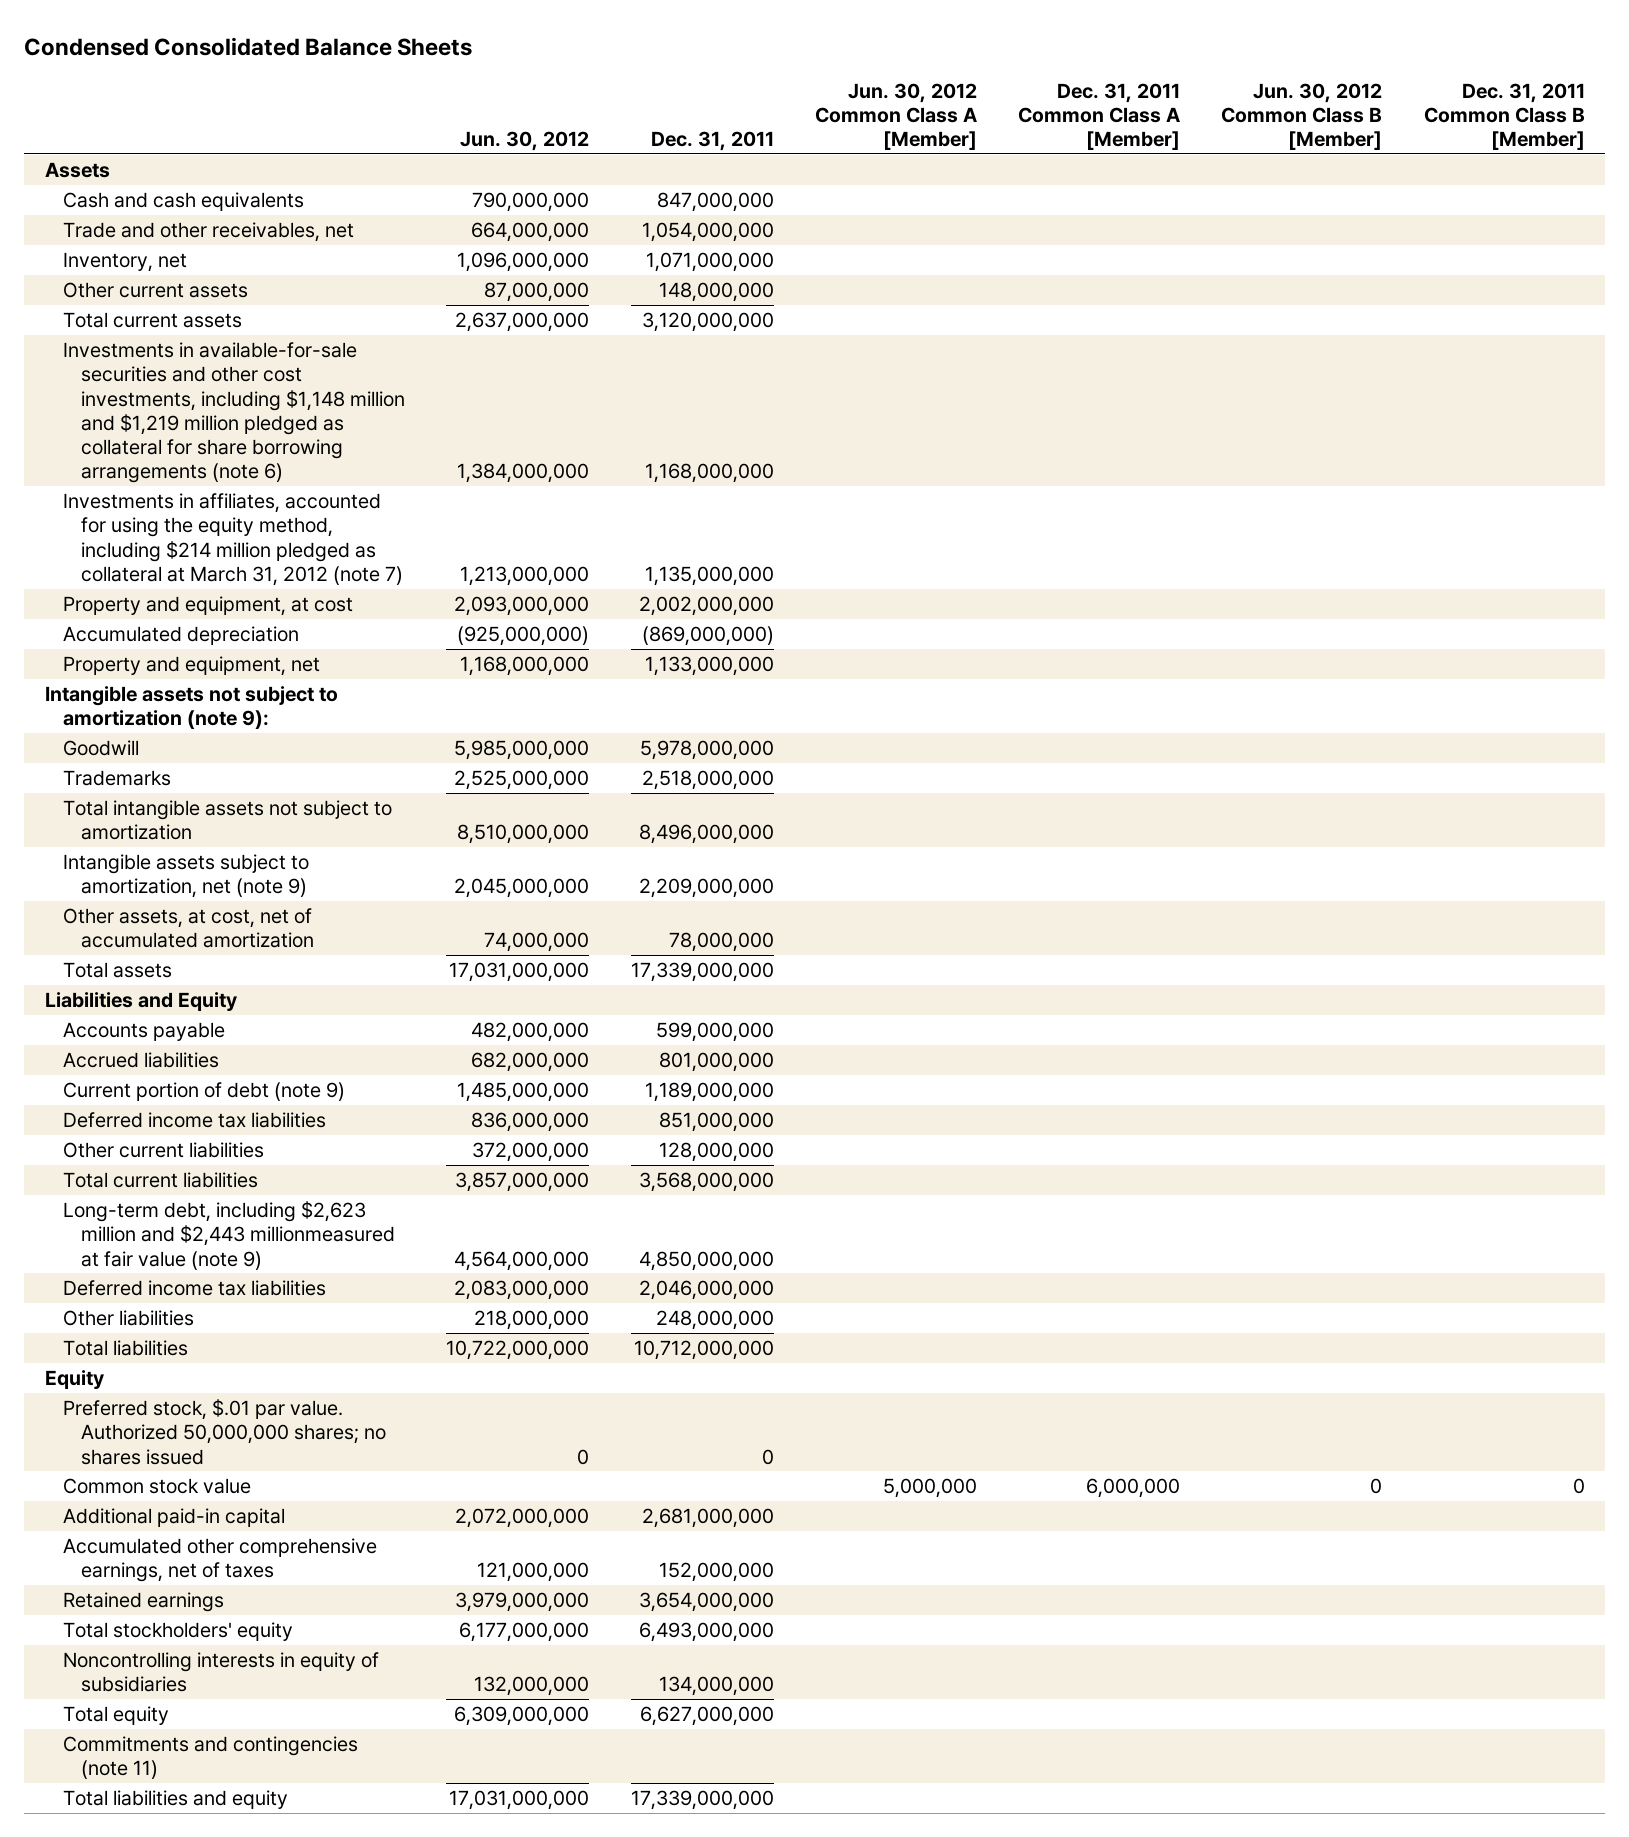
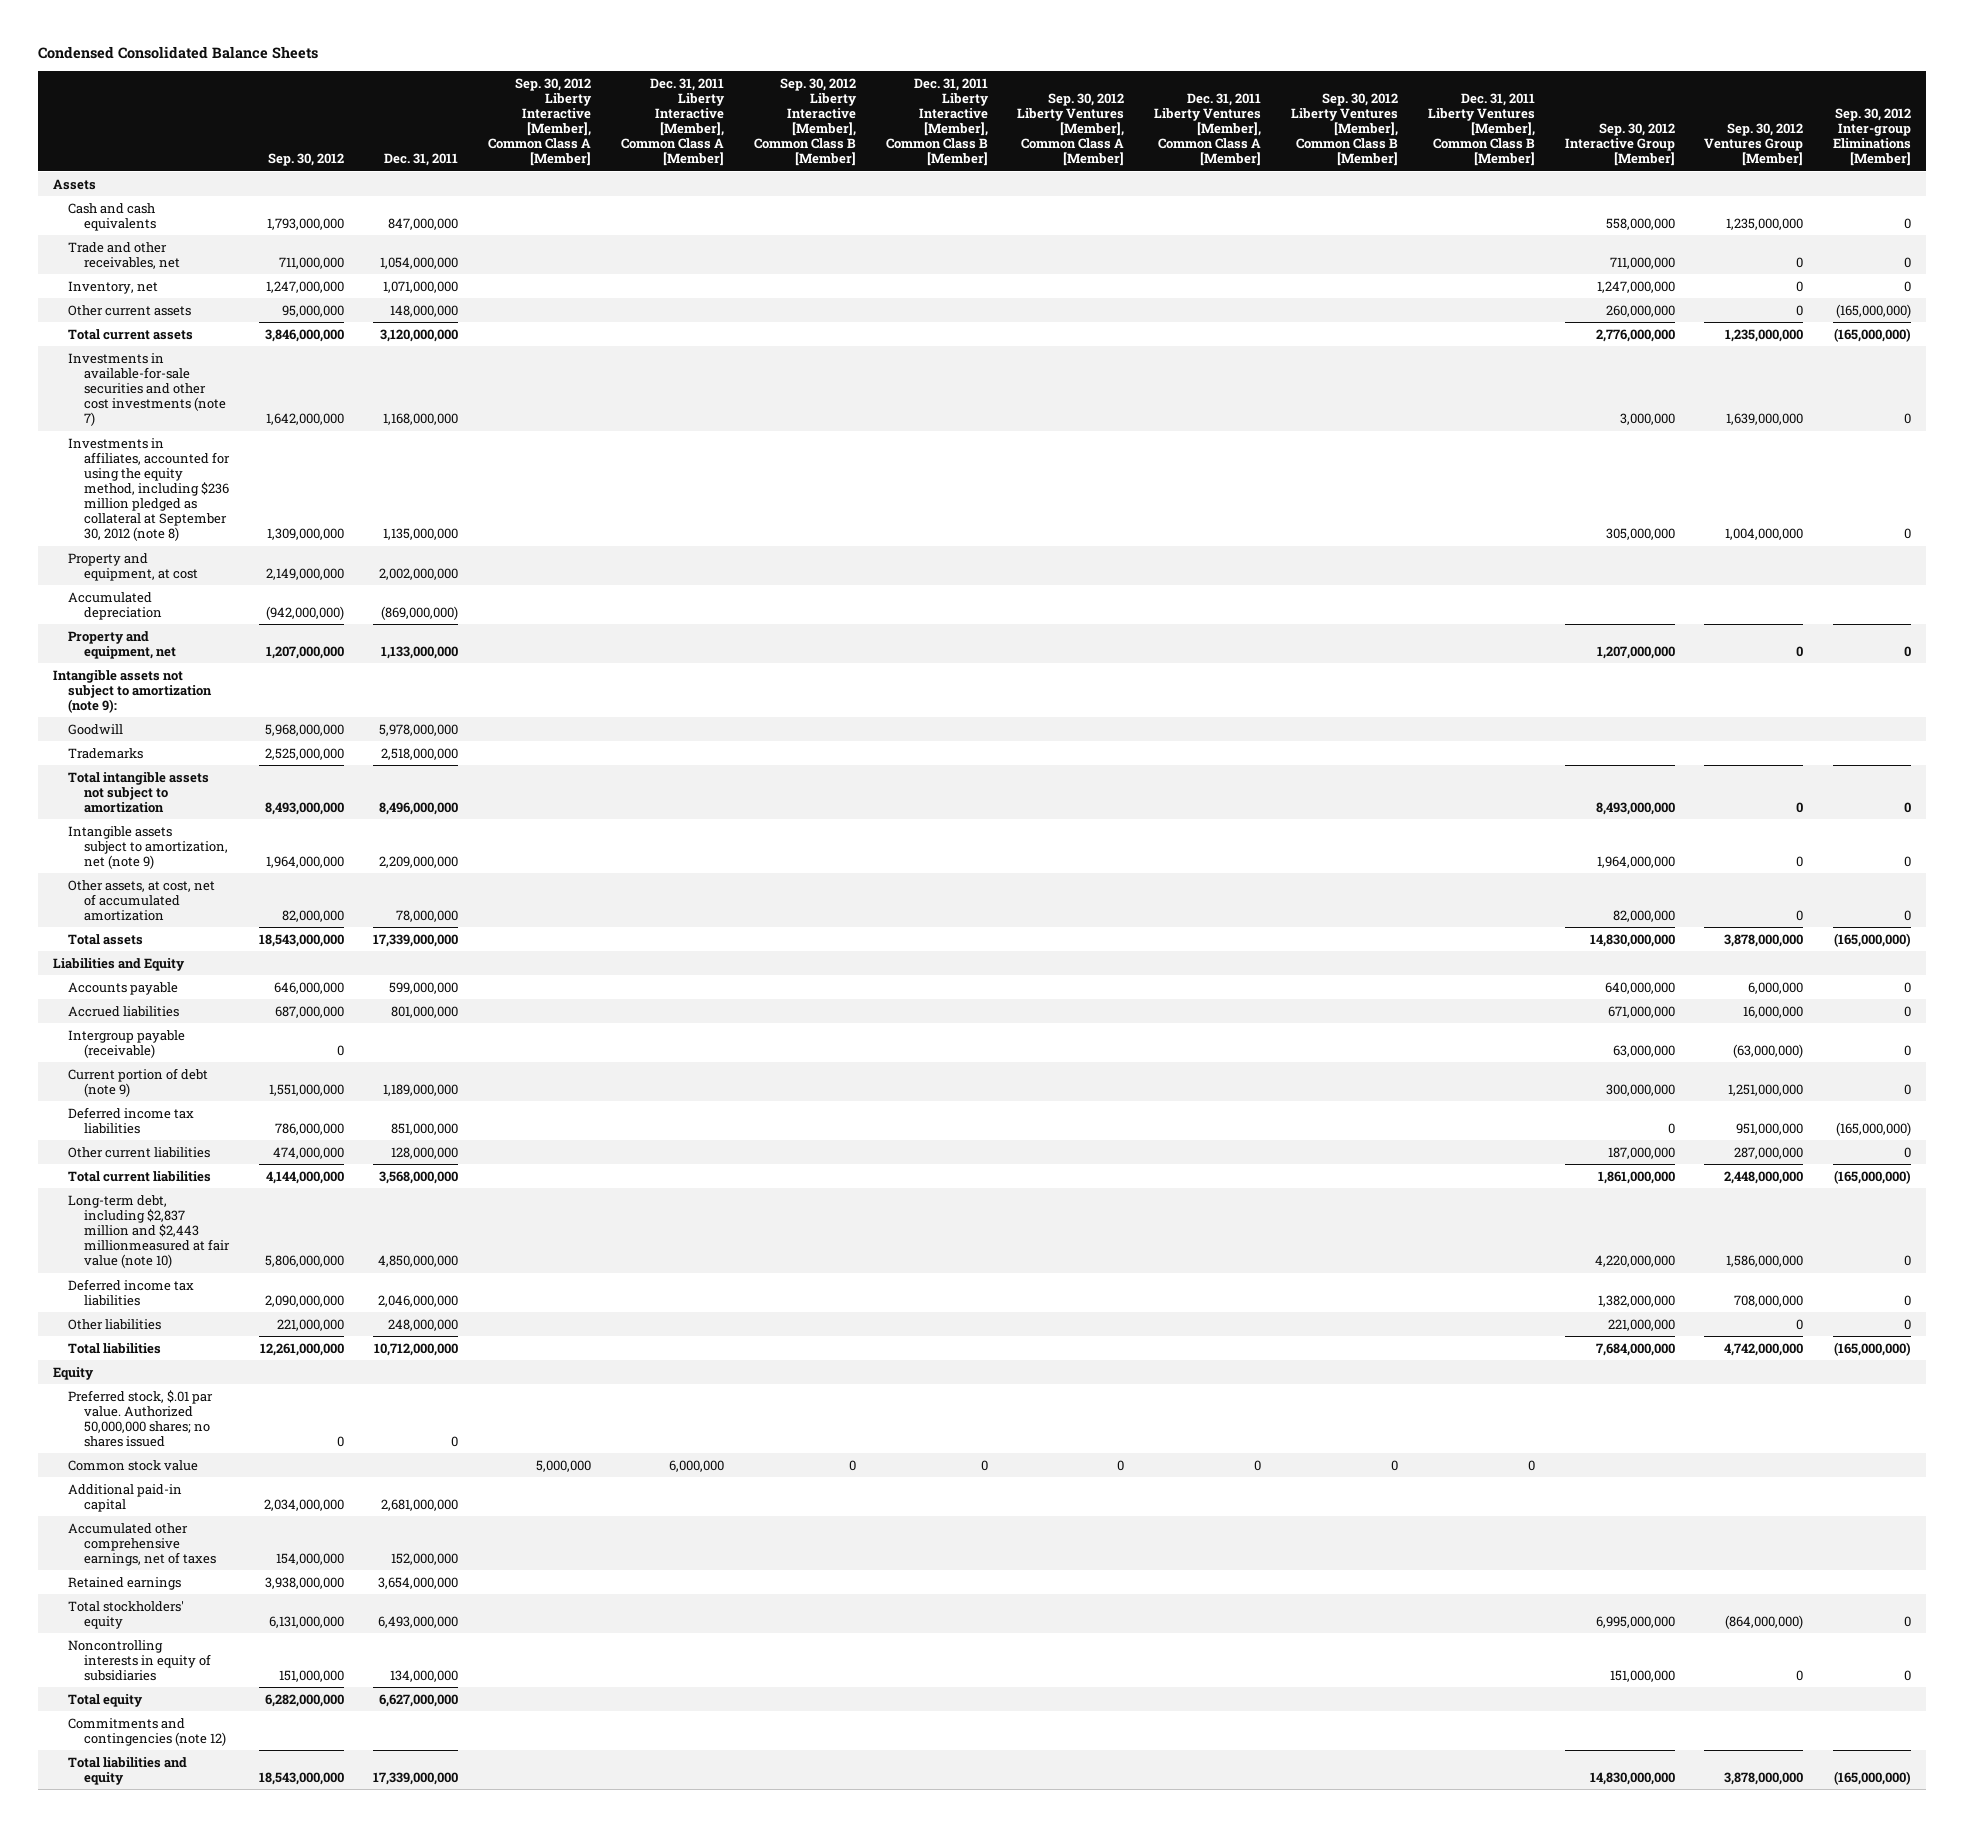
[460,130,590,151] Jun. 30, 2012 -> none
[814,82,977,150] Jun. 30, 2012 Common Class A [Member] -> none
[1018,82,1181,150] Dec. 31, 2011 Common Class A [Member] -> none
[1221,82,1383,150] Jun. 30, 2012 Common Class B [Member] -> none
[1423,82,1585,150] Dec. 31, 2011 Common Class B [Member] -> none
none -> [267,152,344,166] Sep. 30, 2012
none -> [488,77,593,166] Sep. 30, 2012 Liberty Interactive [Member], Common Class A [Member]
none -> [621,77,726,166] Dec. 31, 2011 Liberty Interactive [Member], Common Class A [Member]
none -> [753,77,857,166] Sep. 30, 2012 Liberty Interactive [Member], Common Class B [Member]
none -> [885,77,989,166] Dec. 31, 2011 Liberty Interactive [Member], Common Class B [Member]
none -> [1017,92,1125,166] Sep. 30, 2012 Liberty Ventures [Member], Common Class A [Member]
none -> [1154,92,1262,166] Dec. 31, 2011 Liberty Ventures [Member], Common Class A [Member]
none -> [1291,92,1399,166] Sep. 30, 2012 Liberty Ventures [Member], Common Class B [Member]
none -> [1427,92,1535,166] Dec. 31, 2011 Liberty Ventures [Member], Common Class B [Member]
none -> [1564,122,1675,166] Sep. 30, 2012 Interactive Group [Member]
none -> [1704,122,1804,166] Sep. 30, 2012 Ventures Group [Member]
none -> [1833,107,1912,166] Sep. 30, 2012 Inter-group Eliminations [Member]
[63,342,406,483] Investments in available-for-sale securities and other cost investments, including $1,148 million and $1,219 million pledged as collateral for share borrowing arrangements (note 6) -> [68,352,226,427] Investments in available-for-sale securities and other cost investments (note 7)
[63,493,404,586] Investments in affiliates, accounted for using the equity method, including $214 million pledged as collateral at March 31, 2012 (note 7) -> [68,437,230,542] Investments in affiliates, accounted for using the equity method, including $236 million pledged as collateral at September 30, 2012 (note 8)
none -> [68,1029,186,1058] Intergroup payable (receivable)
[63,1201,396,1270] Long-term debt, including $2,623 million and $2,443 millionmeasured at fair value (note 9) -> [68,1194,230,1269] Long-term debt, including $2,837 million and $2,443 millionmeasured at fair value (note 10)
[63,1736,359,1780] Commitments and contingencies (note 11) -> [68,1717,226,1746] Commitments and contingencies (note 12)

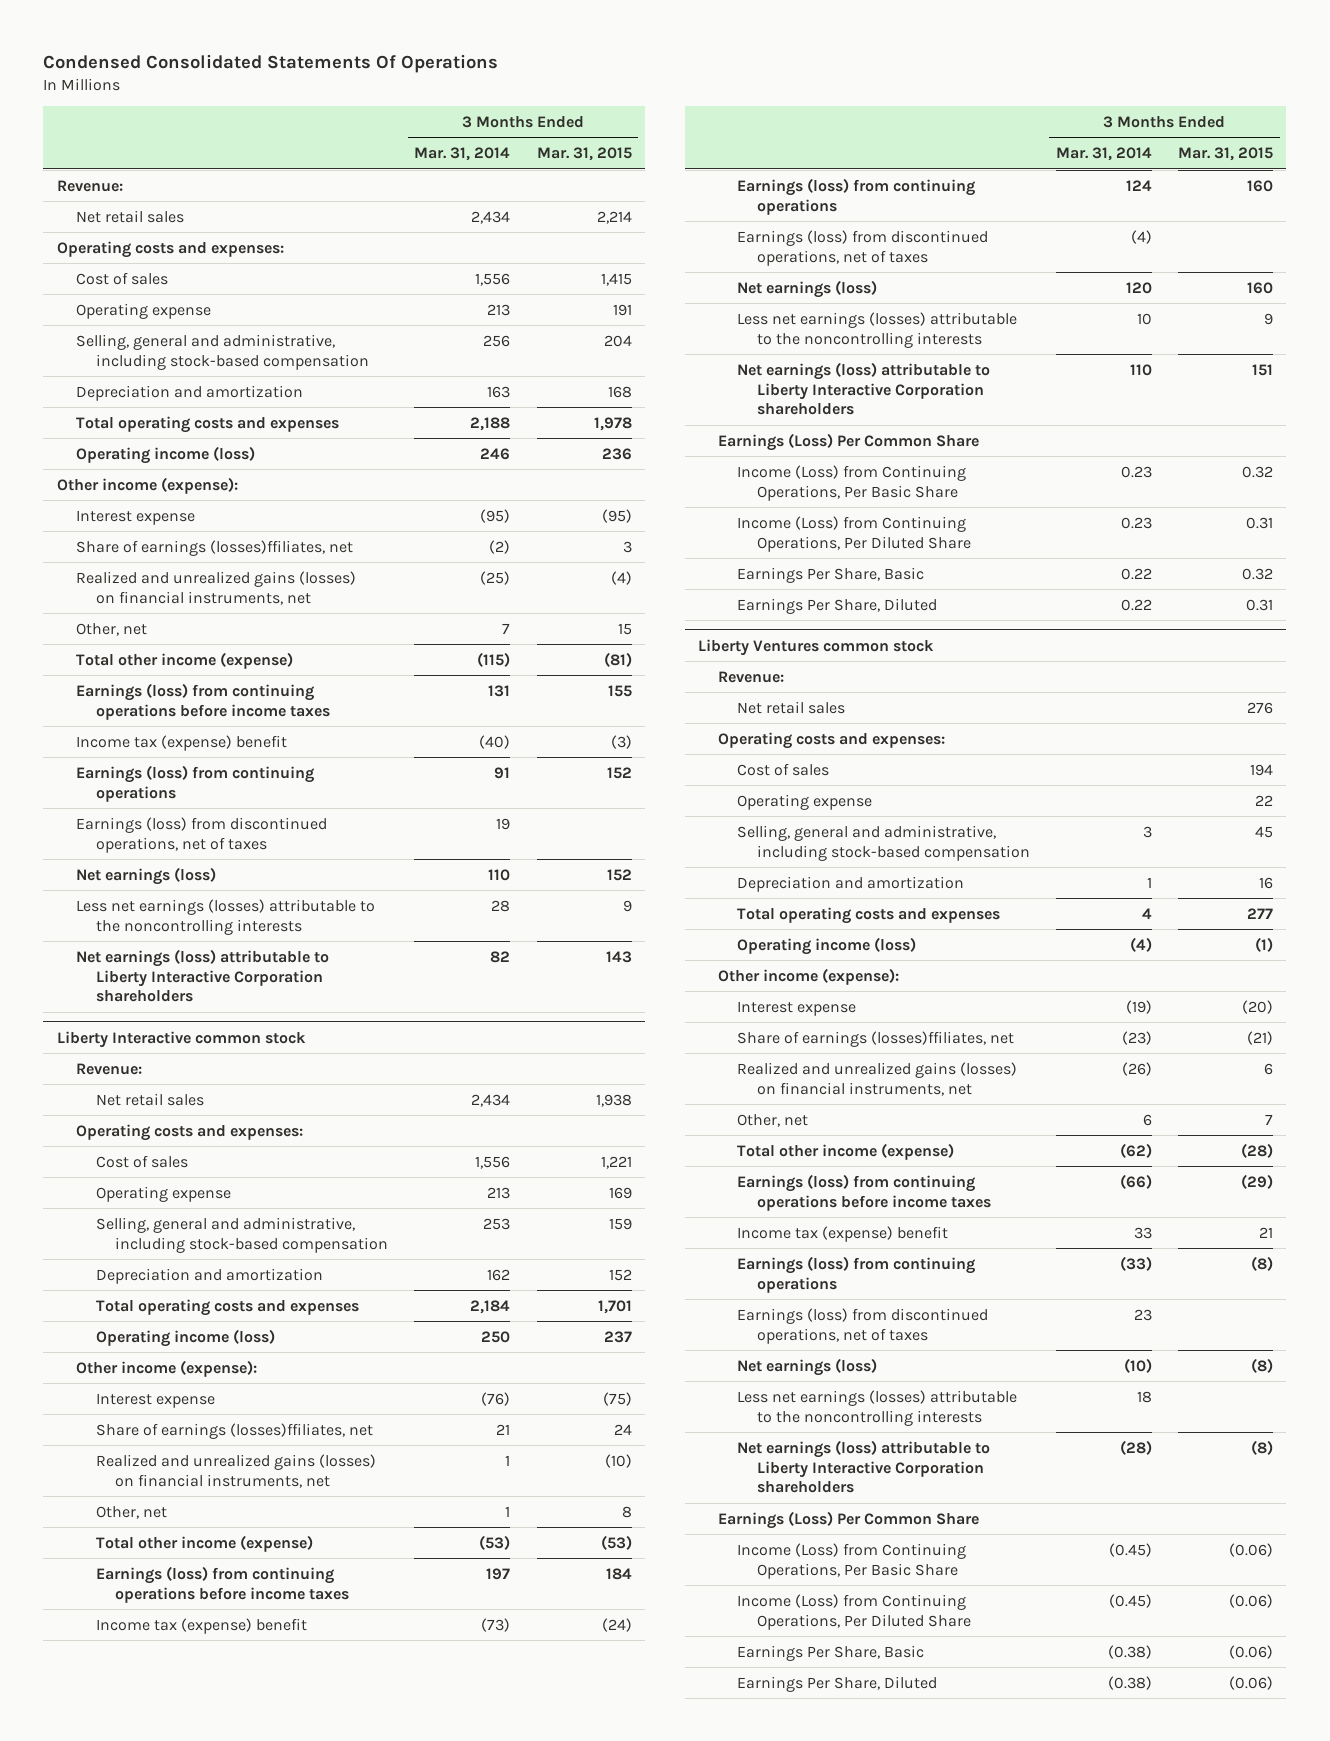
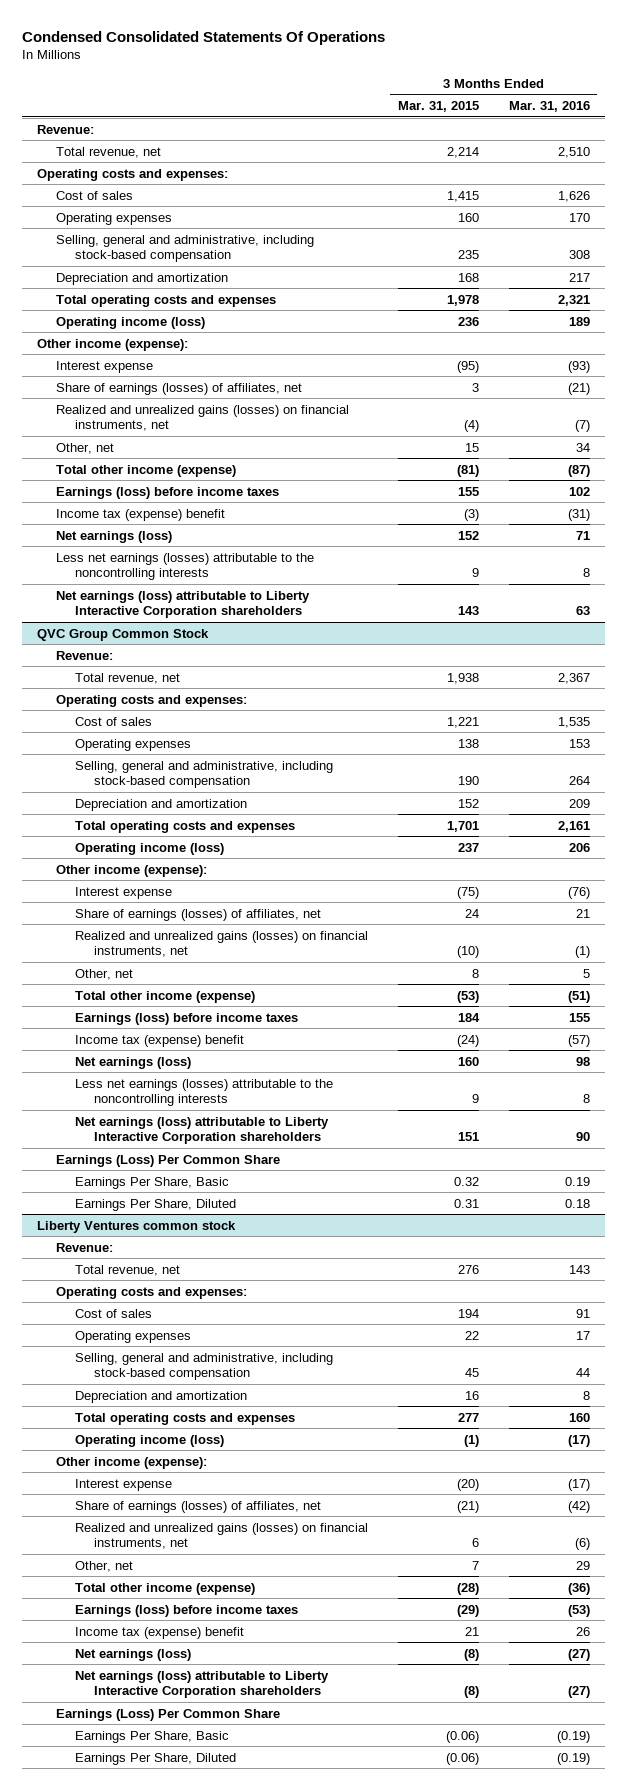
[414,147,511,162] Mar. 31, 2014 -> none
none -> [508,101,590,113] Mar. 31, 2016
[76,209,185,223] Net retail sales -> [55,146,161,158] Total revenue, net
[76,302,212,319] Operating expense -> none
none -> [55,212,172,225] Operating expenses
[603,334,632,347] 204 -> [457,249,479,259] 235
[76,539,354,556] Share of earnings (losses)ffiliates, net -> [55,382,302,395] Share of earnings (losses) of affiliates, net
[76,682,330,720] Earnings (loss) from continuing operations before income taxes -> [55,486,279,499] Earnings (loss) before income taxes
[76,764,315,802] Earnings (loss) from continuing operations -> none
[76,816,328,853] Earnings (loss) from discontinued operations, net of taxes -> none
[56,1030,306,1048] Liberty Interactive common stock -> none
none -> [36,628,209,641] QVC Group Common Stock
[95,1092,204,1106] Net retail sales -> [74,672,180,684] Total revenue, net
[95,1185,231,1202] Operating expense -> none
none -> [74,738,191,751] Operating expenses
[608,1217,632,1230] 159 -> [457,775,479,785] 190
[95,1422,373,1439] Share of earnings (losses)ffiliates, net -> [74,908,321,921] Share of earnings (losses) of affiliates, net
[95,1565,350,1603] Earnings (loss) from continuing operations before income taxes -> [74,1012,298,1025] Earnings (loss) before income taxes
[737,177,976,215] Earnings (loss) from continuing operations -> none
[737,229,989,266] Earnings (loss) from discontinued operations, net of taxes -> none
[737,464,967,501] Income (Loss) from Continuing Operations, Per Basic Share -> none
[737,515,971,552] Income (Loss) from Continuing Operations, Per Diluted Share -> none
[737,700,846,714] Net retail sales -> [74,1264,180,1276] Total revenue, net
[737,793,873,810] Operating expense -> none
none -> [74,1330,191,1343] Operating expenses
[737,1030,1015,1047] Share of earnings (losses)ffiliates, net -> [74,1500,321,1513] Share of earnings (losses) of affiliates, net
[737,1173,991,1211] Earnings (loss) from continuing operations before income taxes -> [74,1604,298,1617] Earnings (loss) before income taxes
[737,1255,976,1293] Earnings (loss) from continuing operations -> none
[737,1307,989,1344] Earnings (loss) from discontinued operations, net of taxes -> none
[737,1389,1018,1426] Less net earnings (losses) attributable to the noncontrolling interests -> none
[737,1542,967,1579] Income (Loss) from Continuing Operations, Per Basic Share -> none
[737,1593,971,1630] Income (Loss) from Continuing Operations, Per Diluted Share -> none

